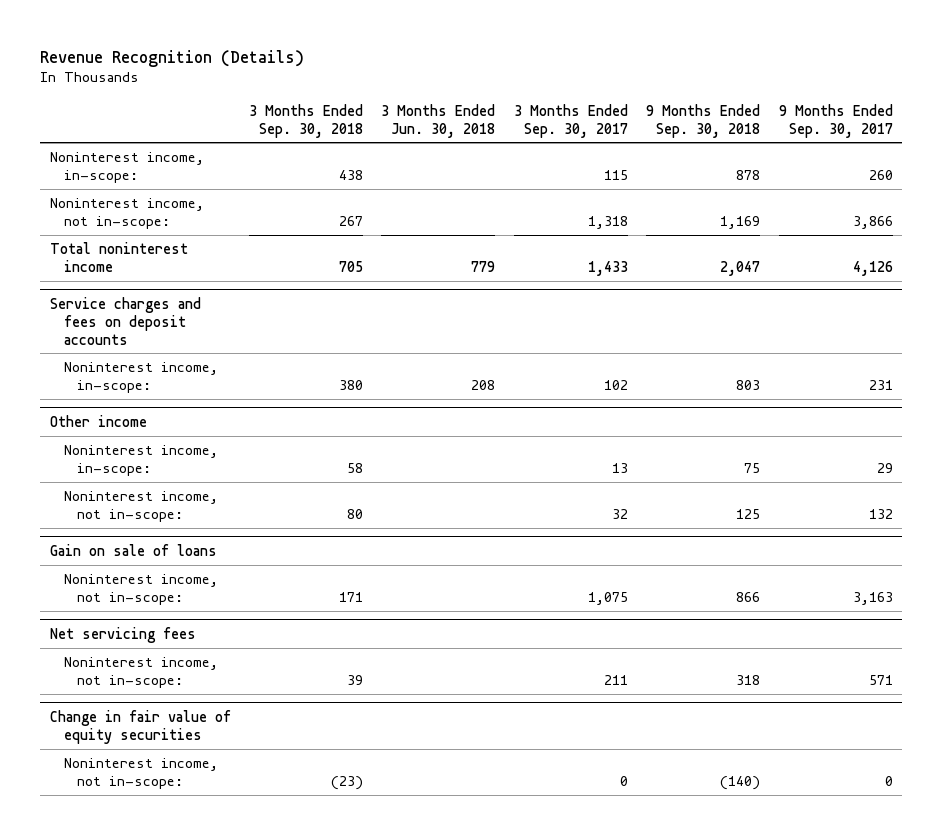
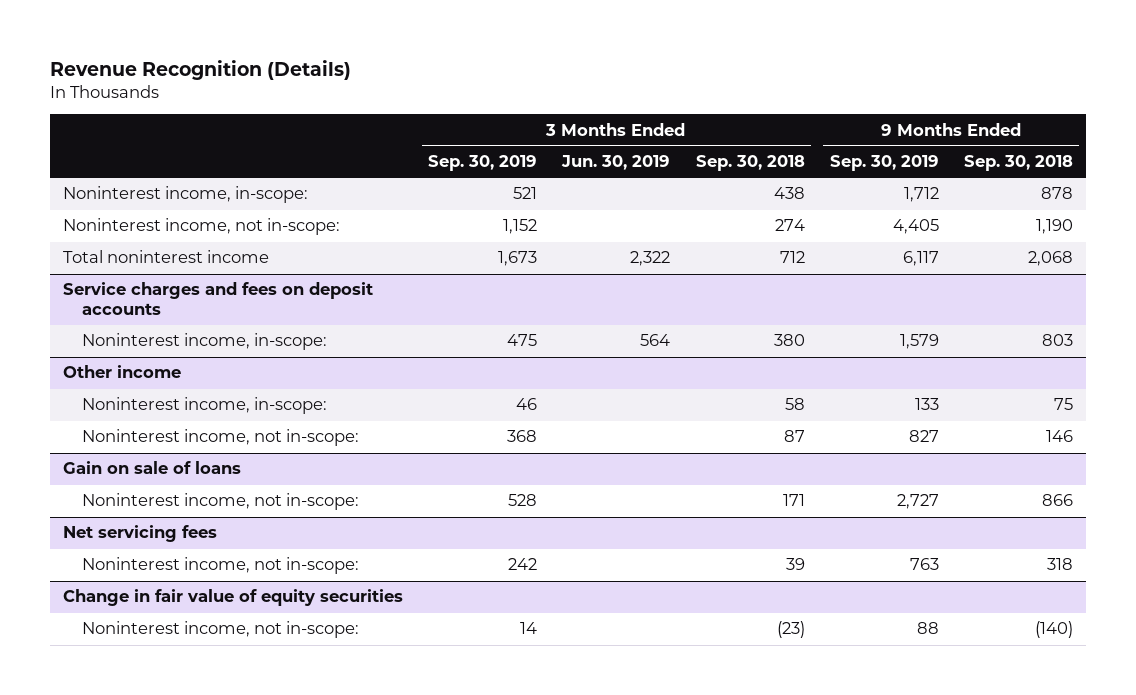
[381,103,496,138] 3 Months Ended Jun. 30, 2018 -> none
[513,103,628,138] 3 Months Ended Sep. 30, 2017 -> none
[778,103,893,138] 9 Months Ended Sep. 30, 2017 -> none
none -> [428,155,538,172] Sep. 30, 2019
none -> [561,155,671,171] Jun. 30, 2019
none -> [829,155,939,172] Sep. 30, 2019
[339,215,364,226] 267 -> [774,219,805,232] 274
[720,215,761,229] 1,169 -> [1035,219,1073,235] 1,190
[339,260,364,272] 705 -> [779,251,805,264] 712
[720,260,761,276] 2,047 -> [1027,251,1073,267] 2,068
[347,508,364,519] 80 -> [783,430,805,443] 87
[736,508,761,519] 125 -> [1045,430,1073,443] 146

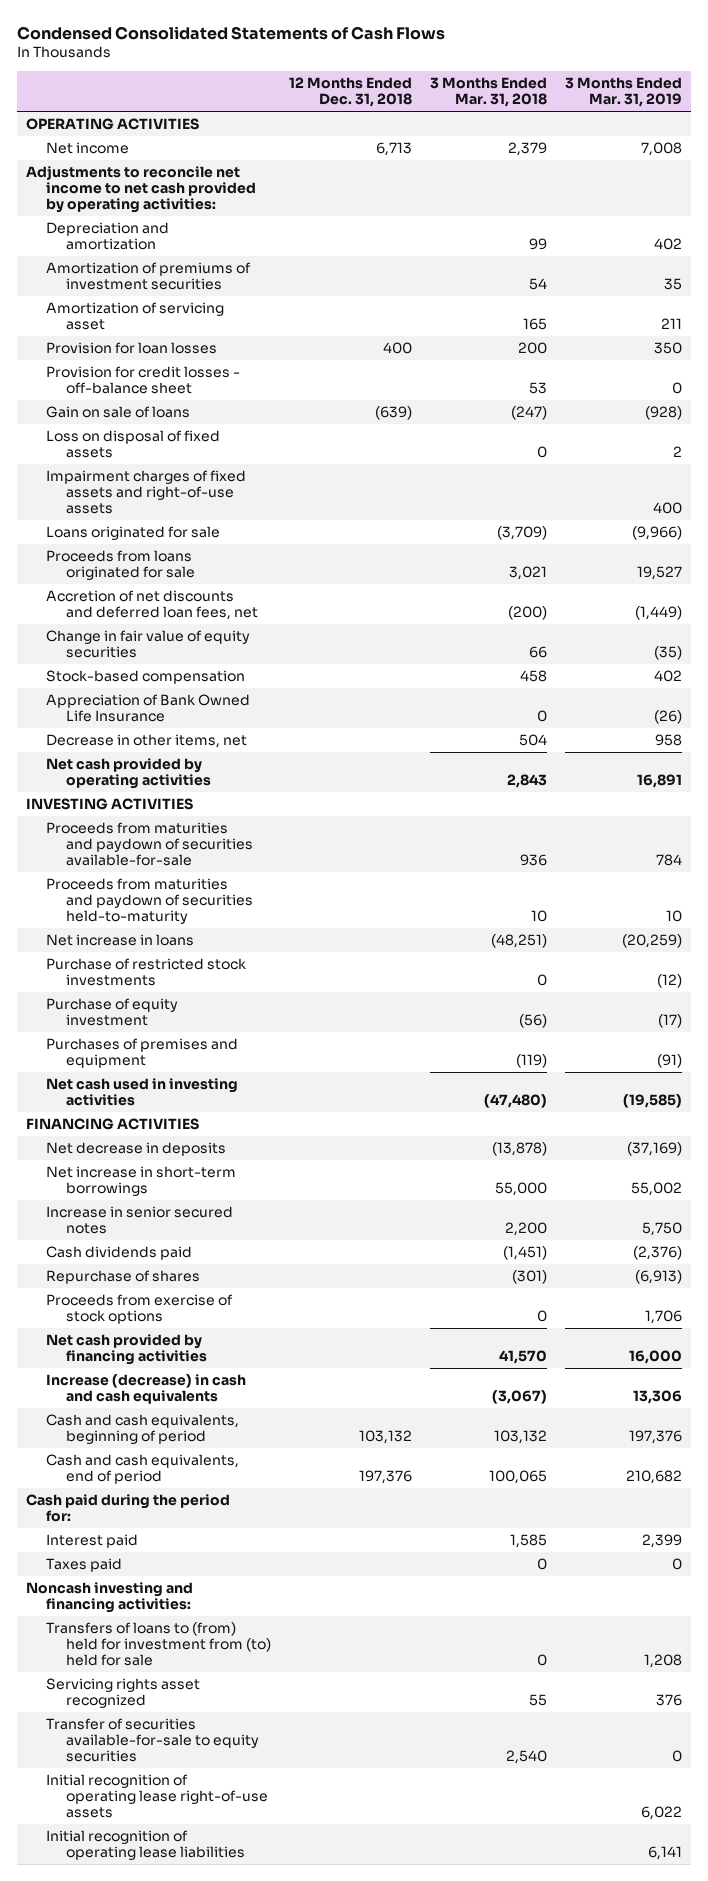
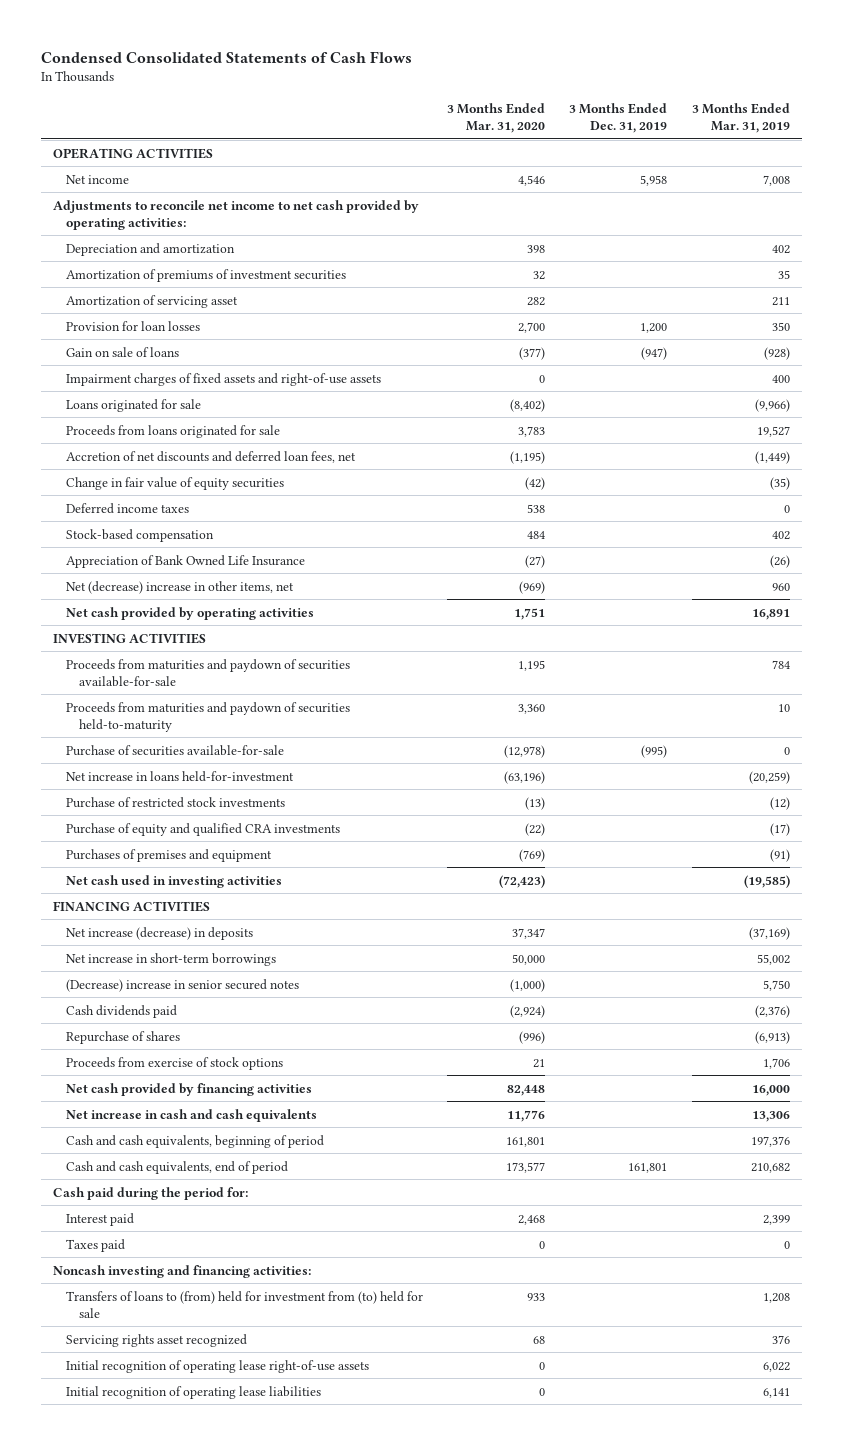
[289,77,413,108] 12 Months Ended Dec. 31, 2018 -> none
[430,77,548,108] 3 Months Ended Mar. 31, 2018 -> none
none -> [447,102,546,133] 3 Months Ended Mar. 31, 2020
none -> [569,102,668,133] 3 Months Ended Dec. 31, 2019
[46,366,241,395] Provision for credit losses - off-balance sheet -> none
[46,430,221,459] Loss on disposal of fixed assets -> none
none -> [66,502,190,514] Deferred income taxes
[46,734,248,749] Decrease in other items, net -> [66,580,295,594] Net (decrease) increase in other items, net
[654,734,682,747] 958 -> [771,582,790,591] 960
none -> [66,744,285,756] Purchase of securities available-for-sale
[46,934,195,947] Net increase in loans -> [66,770,295,782] Net increase in loans held-for-investment
[46,998,179,1027] Purchase of equity investment -> [66,822,341,836] Purchase of equity and qualified CRA investments
[46,1142,227,1157] Net decrease in deposits -> [66,926,254,940] Net increase (decrease) in deposits
[46,1206,234,1235] Increase in senior secured notes -> [66,978,300,992] (Decrease) increase in senior secured notes
[46,1374,247,1405] Increase (decrease) in cash and cash equivalents -> [66,1108,318,1122] Net increase in cash and cash equivalents
[46,1718,260,1763] Transfer of securities available-for-sale to equity securities -> none

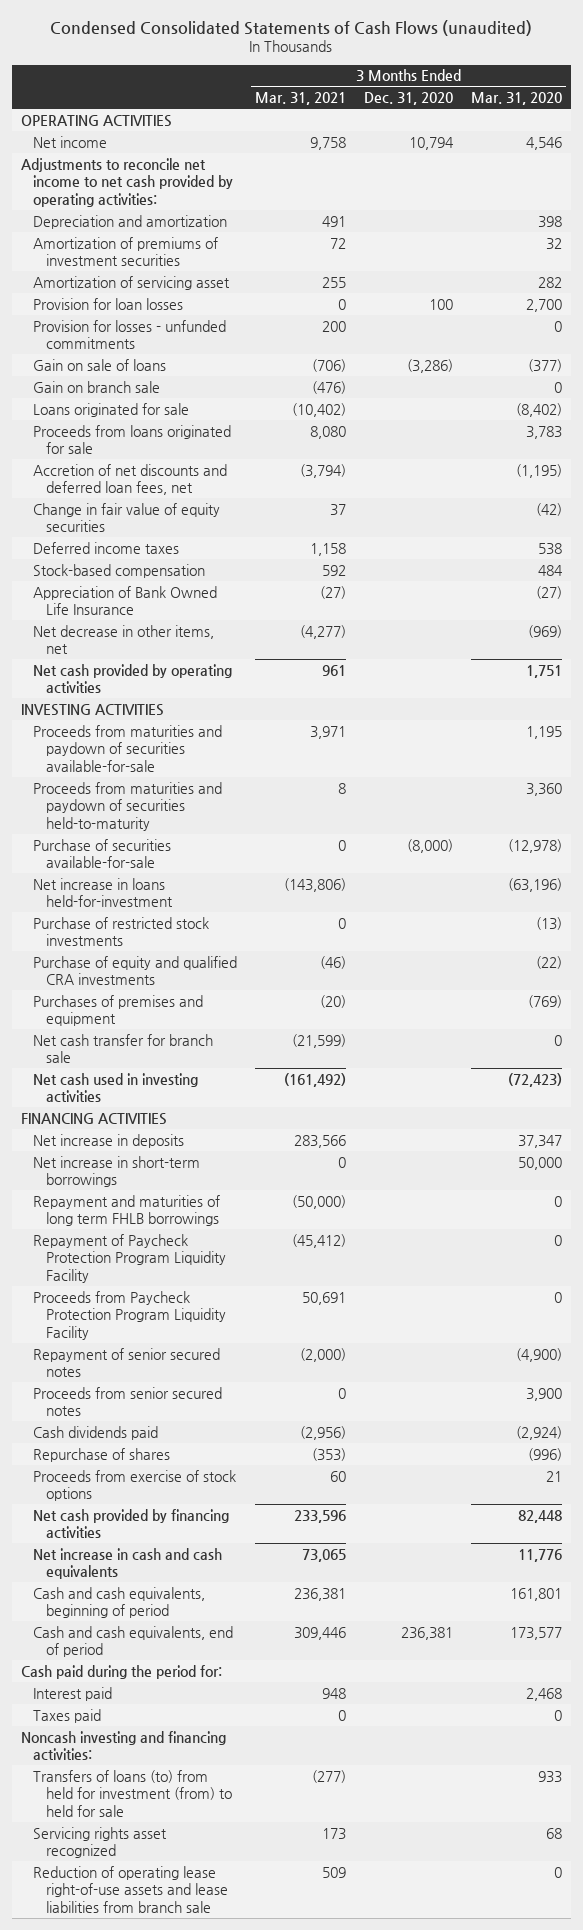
[41,50,413,63] Condensed Consolidated Statements of Cash Flows -> [50,19,533,36] Condensed Consolidated Statements of Cash Flows (unaudited)
[569,102,668,133] 3 Months Ended Dec. 31, 2019 -> none
[691,102,790,133] 3 Months Ended Mar. 31, 2019 -> none
none -> [255,92,347,106] Mar. 31, 2021
none -> [364,92,454,106] Dec. 31, 2020
none -> [33,319,227,350] Provision for losses - unfunded commitments
[66,372,382,386] Impairment charges of fixed assets and right-of-use assets -> none
none -> [33,380,161,393] Gain on branch sale
[66,580,295,594] Net (decrease) increase in other items, net -> [33,624,215,655] Net decrease in other items, net
none -> [33,1033,214,1064] Net cash transfer for branch sale
[66,926,254,940] Net increase (decrease) in deposits -> [33,1133,185,1148] Net increase in deposits
none -> [33,1194,221,1227] Repayment and maturities of long term FHLB borrowings
none -> [33,1233,227,1283] Repayment of Paycheck Protection Program Liquidity Facility
none -> [33,1290,227,1340] Proceeds from Paycheck Protection Program Liquidity Facility
none -> [33,1347,221,1378] Repayment of senior secured notes
[66,978,300,992] (Decrease) increase in senior secured notes -> [33,1386,223,1417] Proceeds from senior secured notes
[510,978,546,992] (1,000) -> [525,1387,562,1401] 3,900
[66,1290,424,1318] Transfers of loans to (from) held for investment from (to) held for sale -> [33,1769,233,1817] Transfers of loans (to) from held for investment (from) to held for sale
[66,1359,370,1373] Initial recognition of operating lease right-of-use assets -> none
[66,1385,322,1399] Initial recognition of operating lease liabilities -> none
none -> [33,1865,229,1913] Reduction of operating lease right-of-use assets and lease liabilities from branch sale

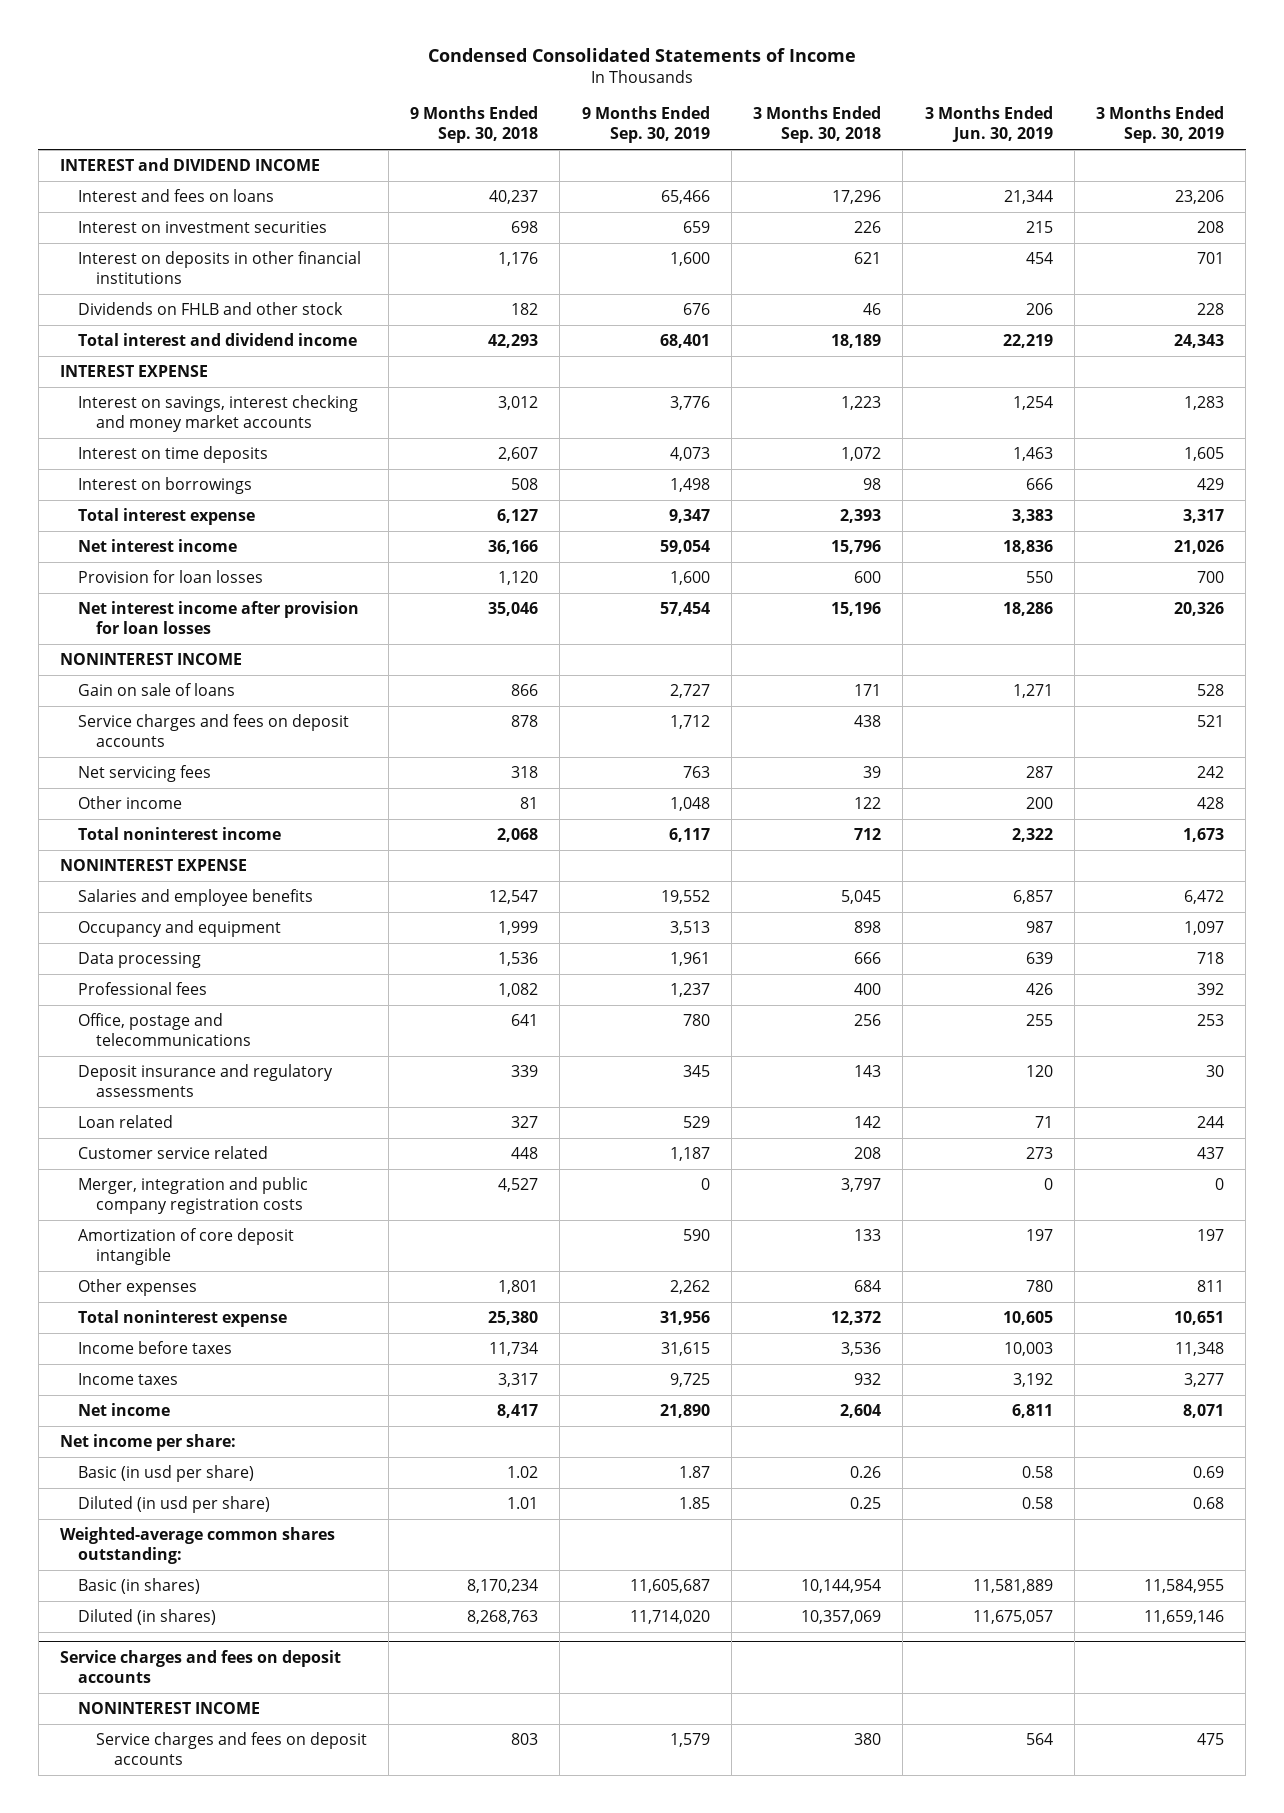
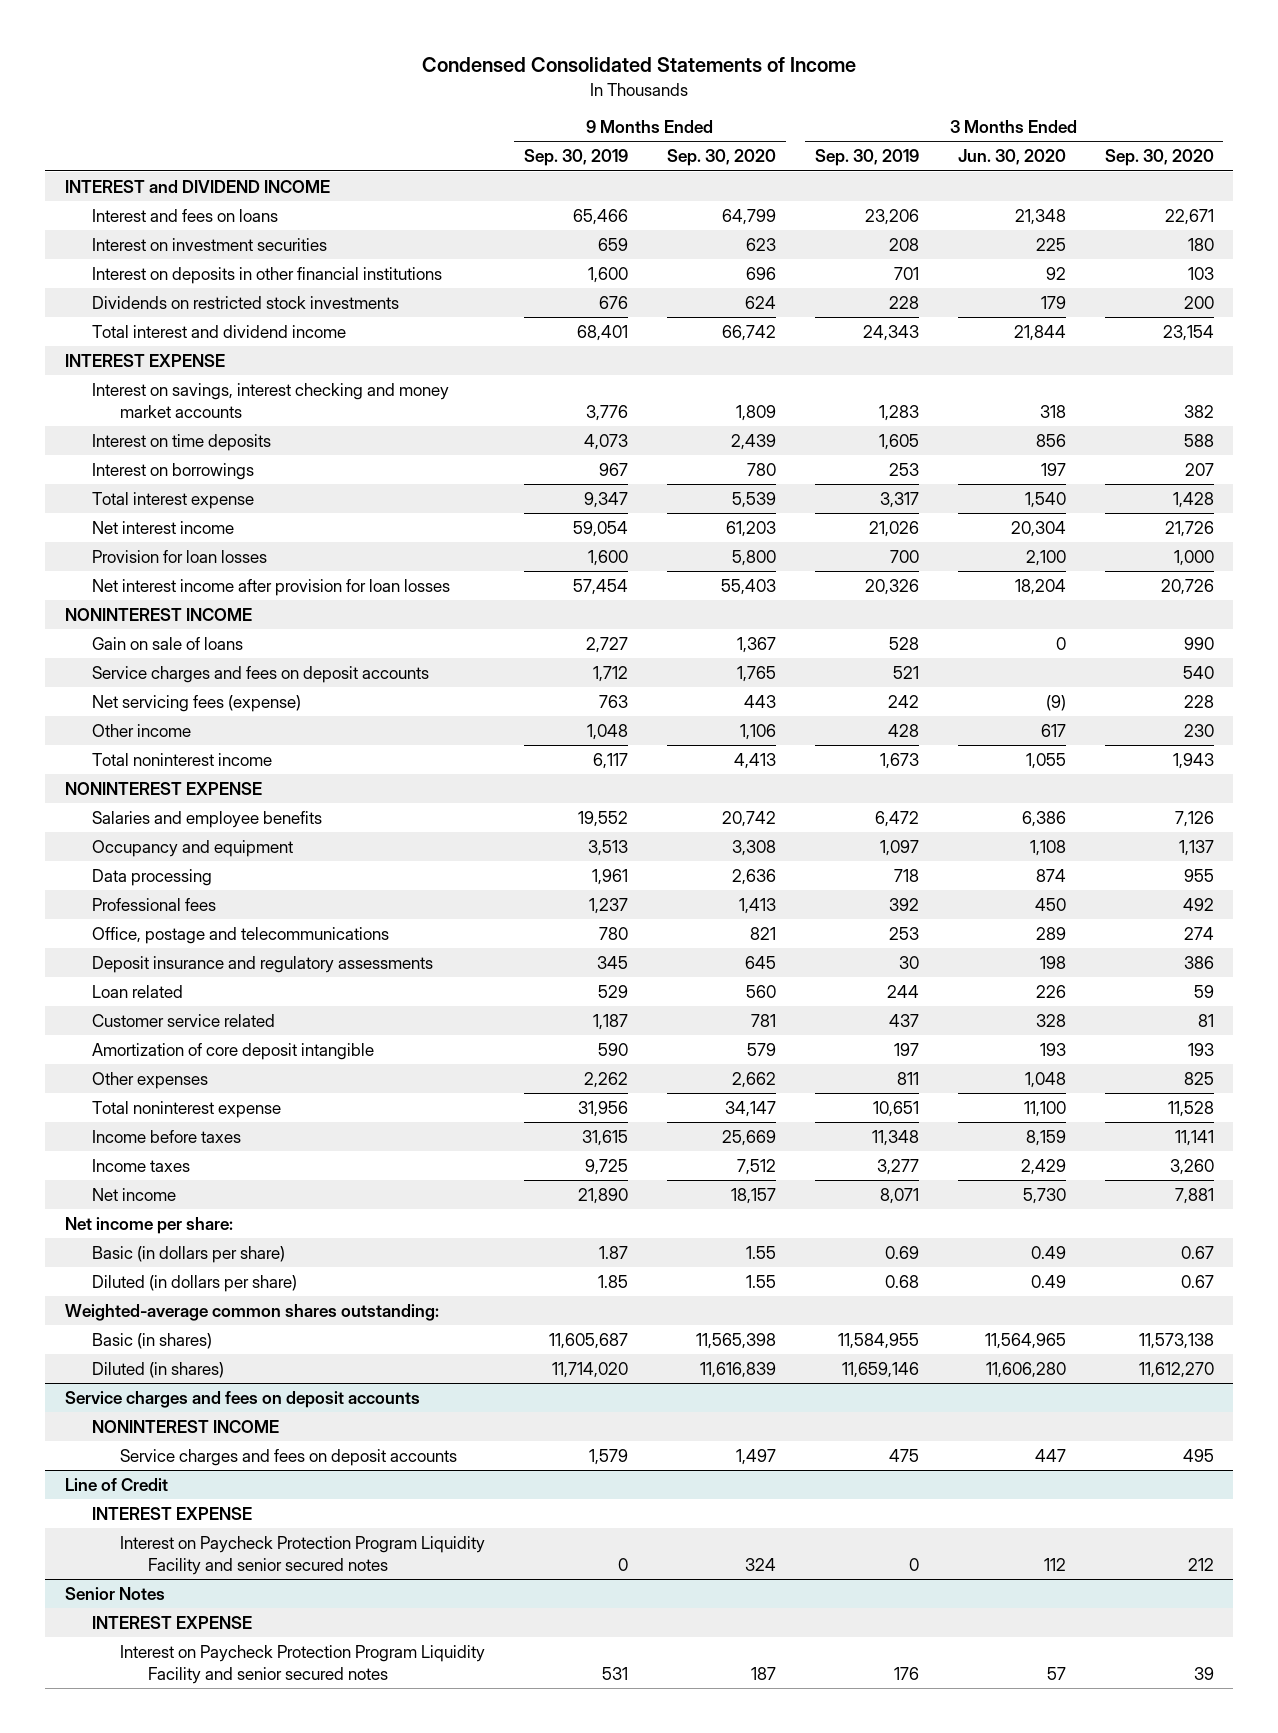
[410,106,539,144] 9 Months Ended Sep. 30, 2018 -> none
[753,106,882,144] 3 Months Ended Sep. 30, 2018 -> none
[924,106,1053,143] 3 Months Ended Jun. 30, 2019 -> none
none -> [666,149,776,167] Sep. 30, 2020
none -> [957,149,1066,166] Jun. 30, 2020
none -> [1104,149,1214,167] Sep. 30, 2020
[77,302,343,316] Dividends on FHLB and other stock -> [92,295,400,309] Dividends on restricted stock investments
[669,478,710,493] 1,498 -> [598,462,628,476] 967
[1197,478,1225,491] 429 -> [888,462,919,476] 253
[77,765,211,783] Net servicing fees -> [92,694,302,712] Net servicing fees (expense)
[77,1177,308,1214] Merger, integration and public company registration costs -> none
[77,1465,254,1483] Basic (in usd per share) -> [92,1245,286,1263] Basic (in dollars per share)
[77,1496,270,1514] Diluted (in usd per share) -> [92,1274,298,1292] Diluted (in dollars per share)
none -> [64,1477,168,1491] Line of Credit
none -> [92,1506,253,1520] INTEREST EXPENSE
none -> [120,1535,486,1575] Interest on Paycheck Protection Program Liquidity Facility and senior secured notes
none -> [64,1586,165,1600] Senior Notes
none -> [92,1615,253,1629] INTEREST EXPENSE
none -> [120,1644,486,1684] Interest on Paycheck Protection Program Liquidity Facility and senior secured notes

